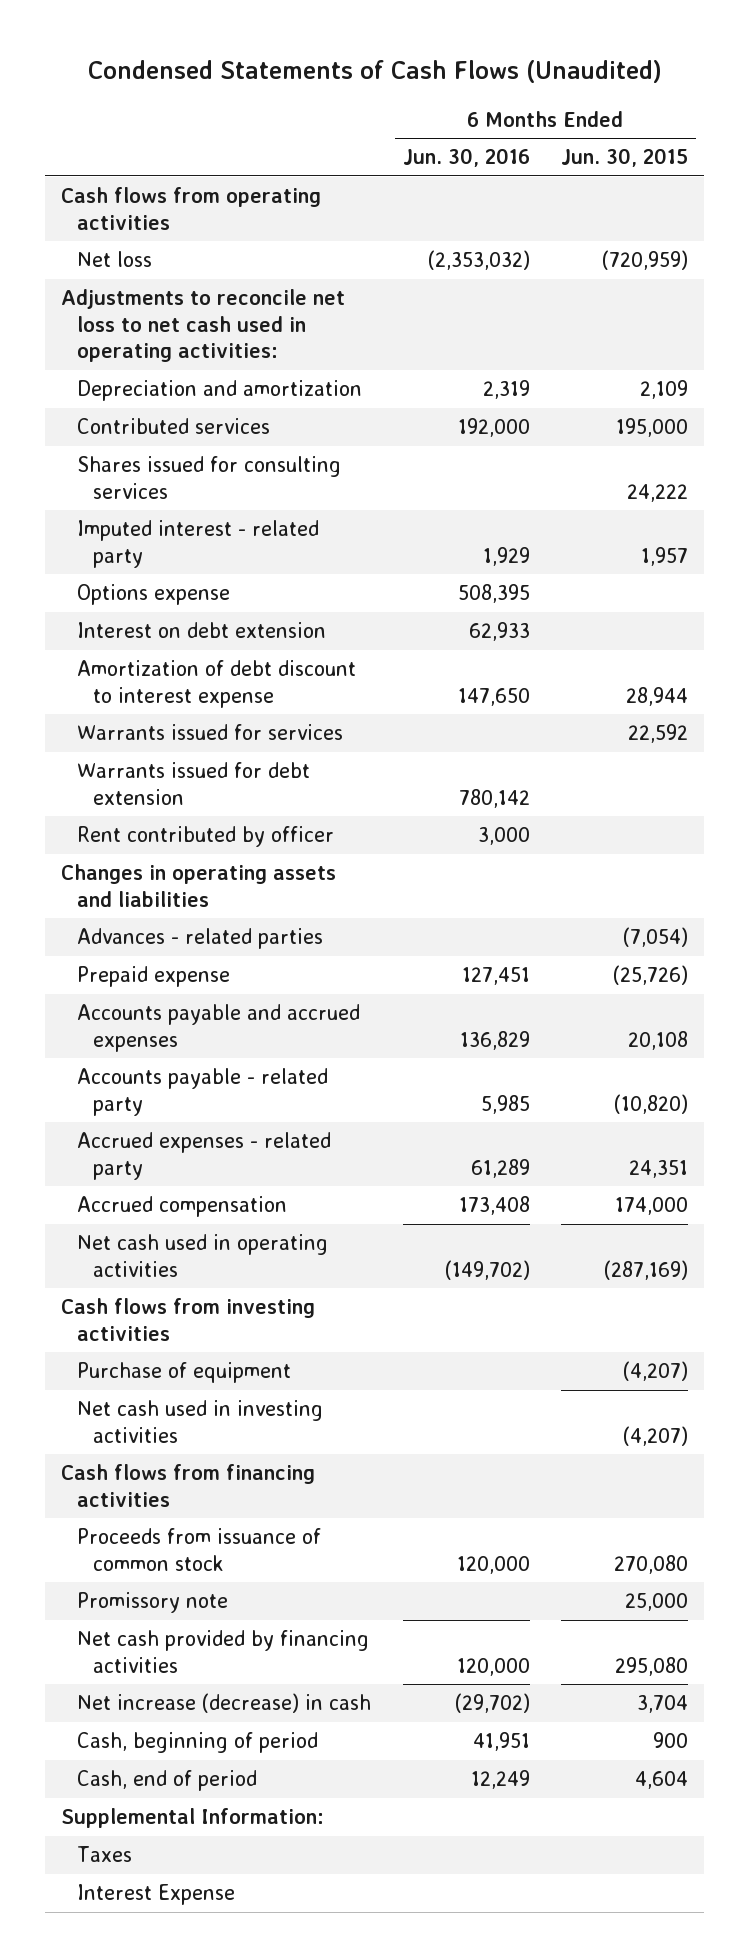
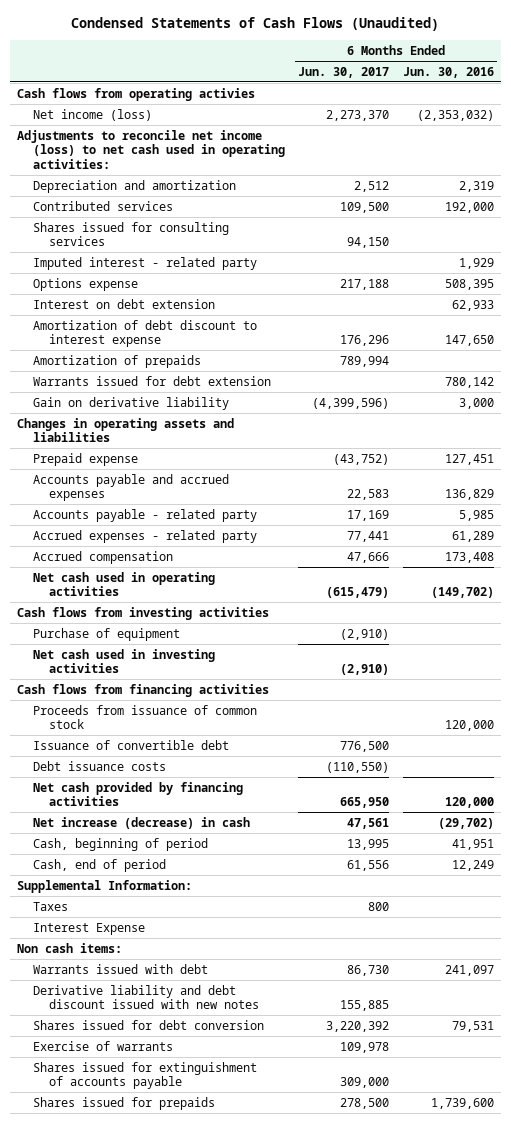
[561,148,689,168] Jun. 30, 2015 -> none
none -> [298,66,390,78] Jun. 30, 2017
[61,187,322,230] Cash flows from operating activities -> [16,87,255,101] Cash flows from operating activies
[77,251,153,268] Net loss -> [32,108,152,121] Net income (loss)
[61,289,346,363] Adjustments to reconcile net loss to net cash used in operating activities: -> [16,129,285,169] Adjustments to reconcile net income (loss) to net cash used in operating activities:
[77,724,344,741] Warrants issued for services -> none
none -> [32,354,201,368] Amortization of prepaids
[77,826,335,848] Rent contributed by officer -> none
none -> [32,396,229,410] Gain on derivative liability
[77,928,324,950] Advances - related parties -> none
[77,1592,229,1614] Promissory note -> none
none -> [32,739,229,750] Issuance of convertible debt
none -> [32,760,166,771] Debt issuance costs
none -> [16,942,122,953] Non cash items:
none -> [32,963,208,974] Warrants issued with debt
none -> [32,984,259,1010] Derivative liability and debt discount issued with new notes
none -> [32,1019,264,1030] Shares issued for debt conversion
none -> [32,1040,173,1051] Exercise of warrants
none -> [32,1061,257,1090] Shares issued for extinguishment of accounts payable
none -> [32,1096,215,1110] Shares issued for prepaids

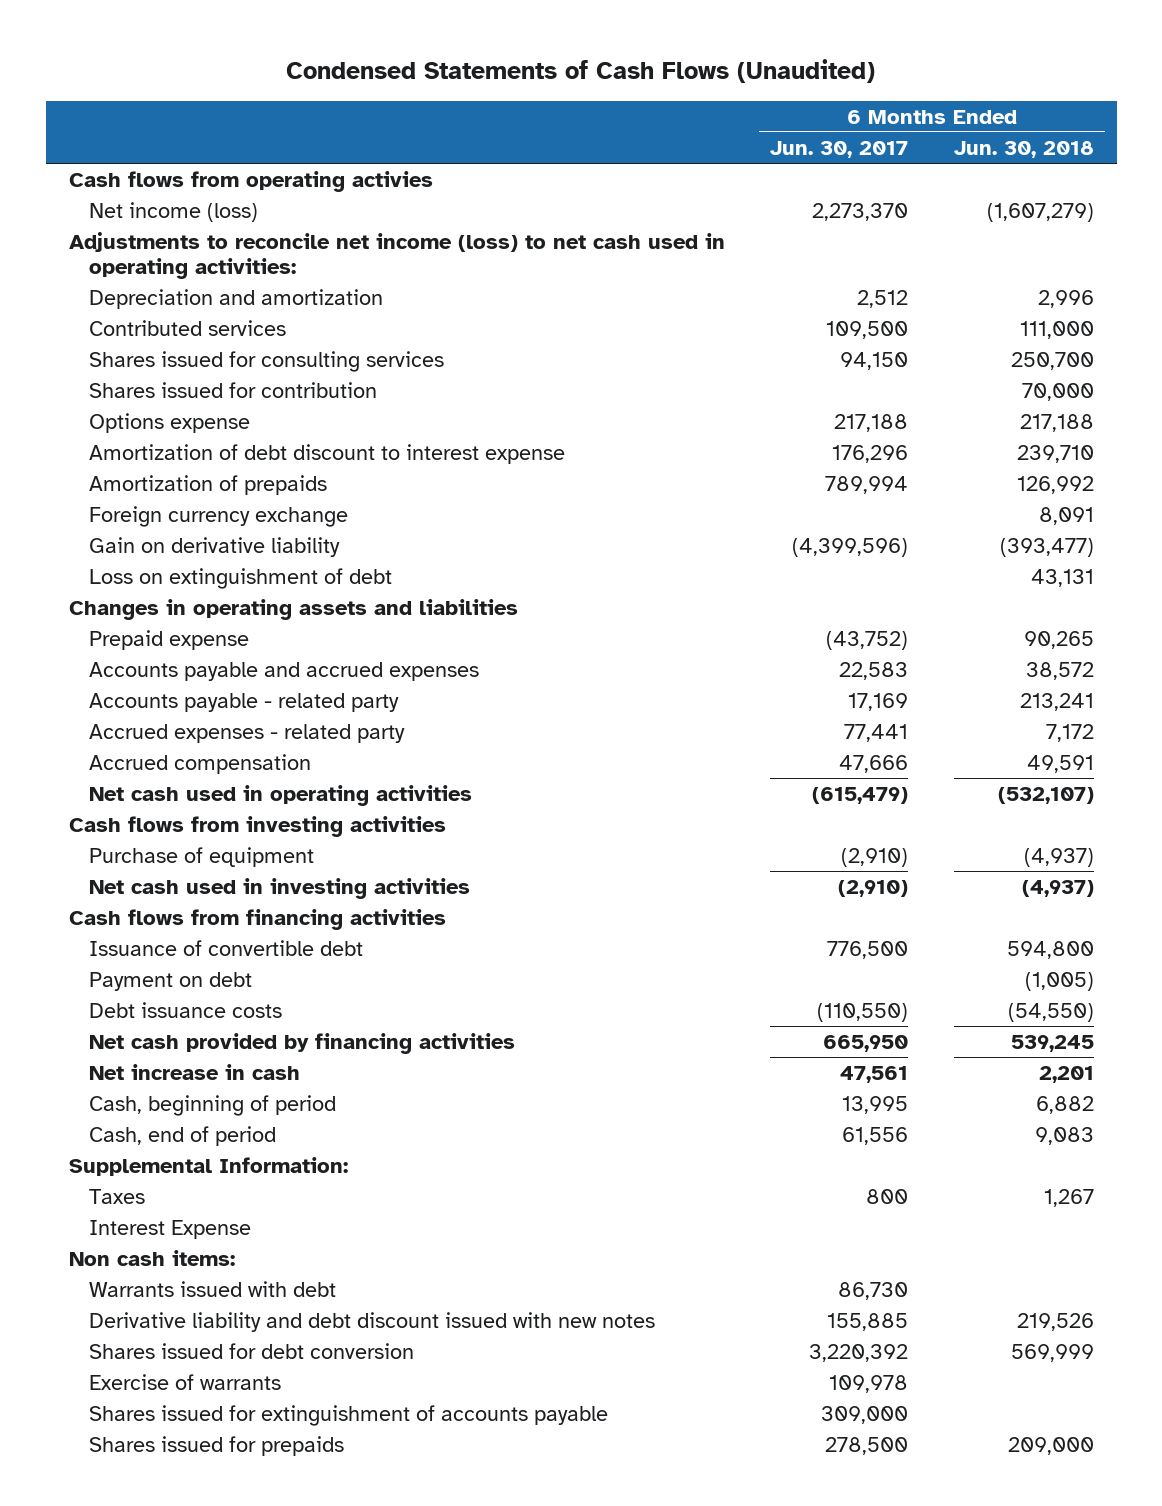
[402,66,494,78] Jun. 30, 2016 -> none
none -> [953,140,1094,158] Jun. 30, 2018
[32,256,257,270] Imputed interest - related party -> none
none -> [88,381,377,398] Shares issued for contribution
[32,298,215,309] Interest on debt extension -> none
[32,375,271,386] Warrants issued for debt extension -> none
none -> [88,505,348,527] Foreign currency exchange
none -> [88,567,392,589] Loss on extinguishment of debt
[32,704,257,730] Proceeds from issuance of common stock -> none
none -> [88,971,252,991] Payment on debt
[32,816,250,829] Net increase (decrease) in cash -> [88,1063,300,1080] Net increase in cash

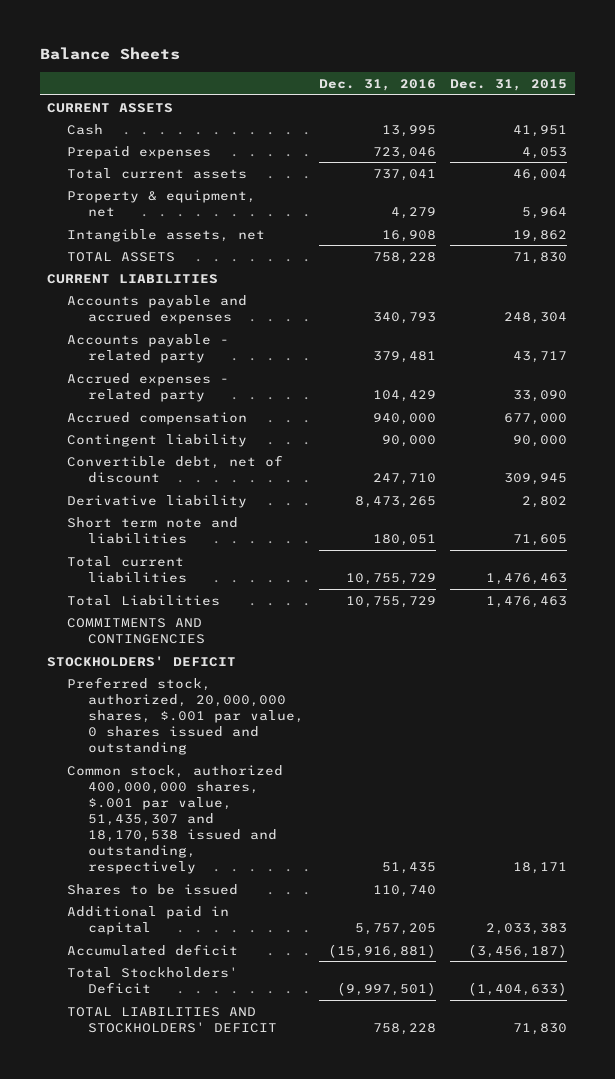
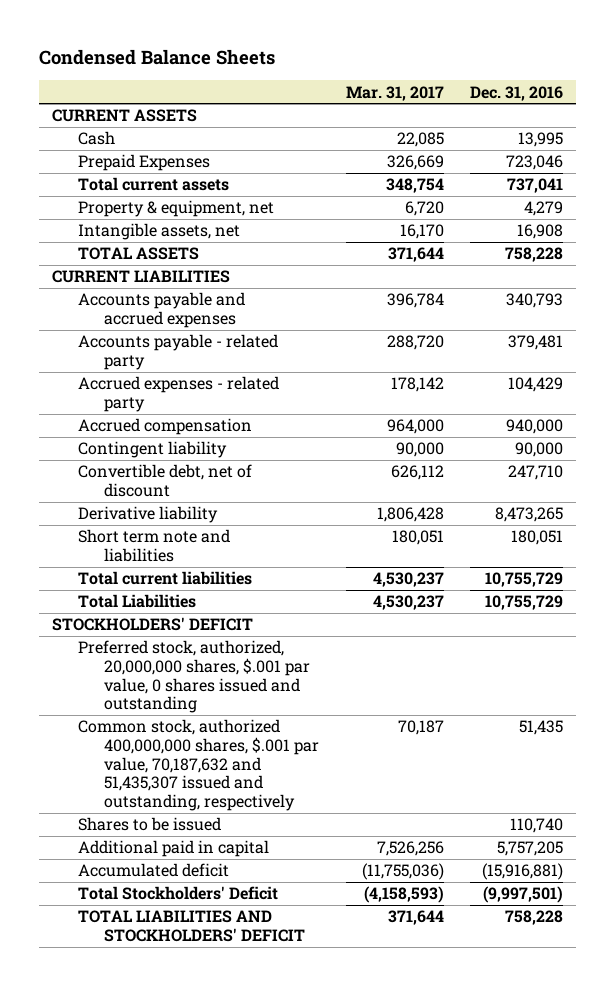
[39,47,180,61] Balance Sheets -> [39,49,276,66] Condensed Balance Sheets
[450,78,568,91] Dec. 31, 2015 -> none
none -> [345,85,444,101] Mar. 31, 2017
[67,145,212,159] Prepaid expenses -> [78,154,211,172] Prepaid Expenses
[67,617,205,644] COMMITMENTS AND CONTINGENCIES -> none
[67,764,284,875] Common stock, authorized 400,000,000 shares, $.001 par value, 51,435,307 and 18,170,538 issued and outstanding, respectively -> [78,719,320,812] Common stock, authorized 400,000,000 shares, $.001 par value, 70,187,632 and 51,435,307 issued and outstanding, respectively

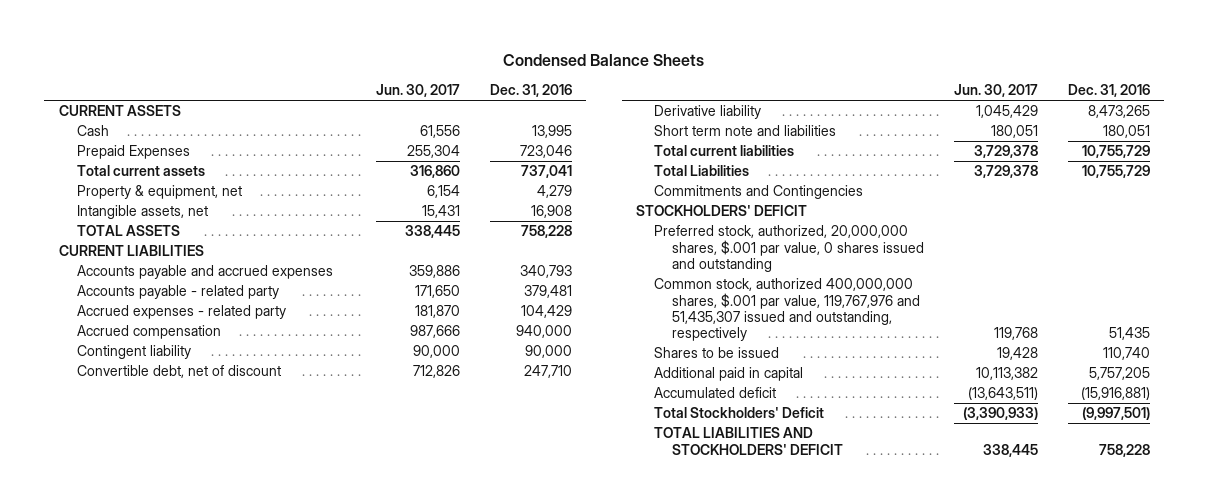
[345,85,444,101] Mar. 31, 2017 -> none
none -> [376,83,461,97] Jun. 30, 2017
none -> [654,185,864,200] Commitments and Contingencies
[78,719,320,812] Common stock, authorized 400,000,000 shares, $.001 par value, 70,187,632 and 51,435,307 issued and outstanding, respectively -> [654,278,921,342] Common stock, authorized 400,000,000 shares, $.001 par value, 119,767,976 and 51,435,307 issued and outstanding, respectively

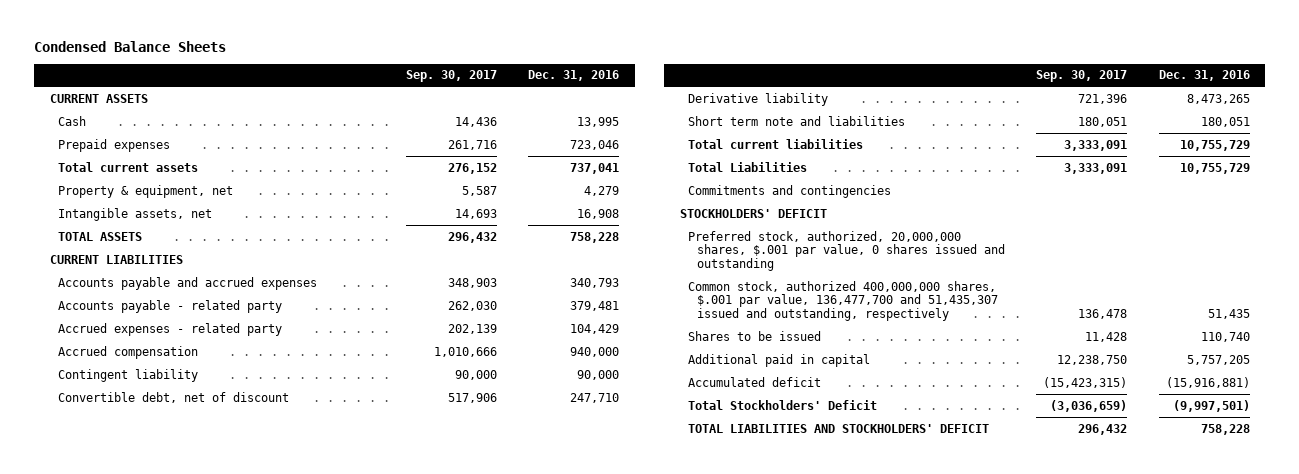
[376,83,461,97] Jun. 30, 2017 -> none
none -> [406,70,498,83] Sep. 30, 2017
[76,145,190,160] Prepaid Expenses -> [58,138,171,152] Prepaid expenses
[654,185,864,200] Commitments and Contingencies -> [688,184,892,198] Commitments and contingencies
[654,278,921,342] Common stock, authorized 400,000,000 shares, $.001 par value, 119,767,976 and 51,435,307 issued and outstanding, respectively -> [688,280,998,322] Common stock, authorized 400,000,000 shares, $.001 par value, 136,477,700 and 51,435,307 issued and outstanding, respectively

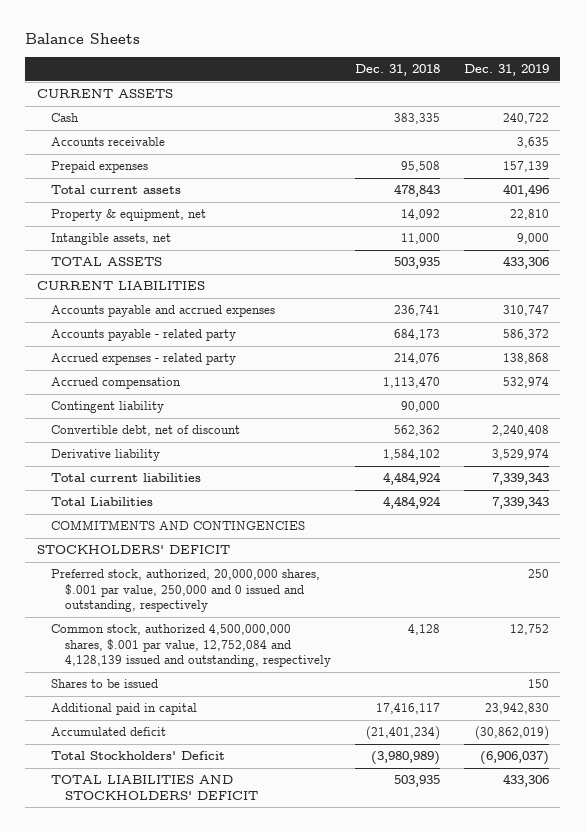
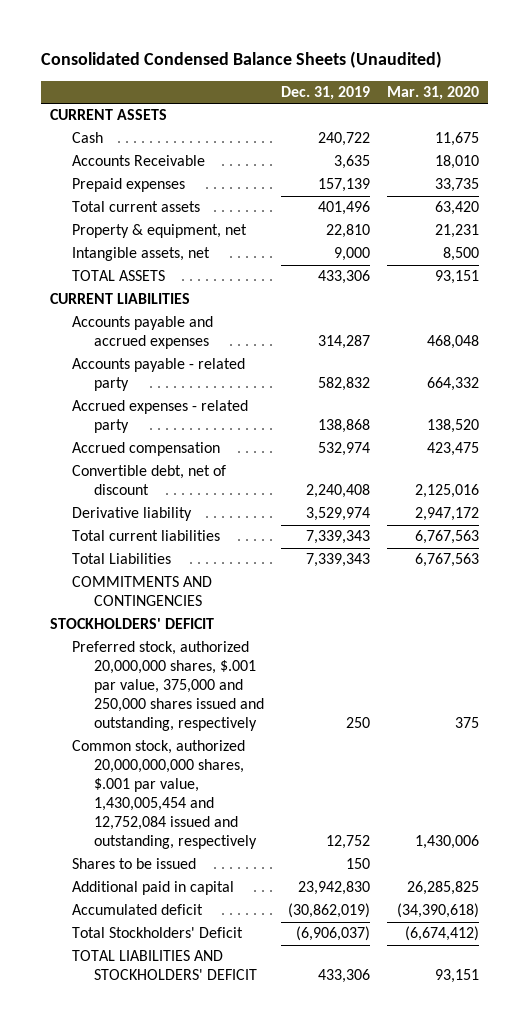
[25,33,141,45] Balance Sheets -> [41,51,443,69] Consolidated Condensed Balance Sheets (Unaudited)
[354,63,440,76] Dec. 31, 2018 -> none
none -> [387,86,480,101] Mar. 31, 2020
[50,137,165,147] Accounts receivable -> [71,155,205,167] Accounts Receivable
[502,305,549,317] 310,747 -> [318,335,371,350] 314,287
[502,329,549,341] 586,372 -> [318,377,371,392] 582,832
[50,401,164,414] Contingent liability -> none
[50,569,320,613] Preferred stock, authorized, 20,000,000 shares, $.001 par value, 250,000 and 0 issued and outstanding, respectively -> [71,641,265,732] Preferred stock, authorized 20,000,000 shares, $.001 par value, 375,000 and 250,000 shares issued and outstanding, respectively
[50,624,331,668] Common stock, authorized 4,500,000,000 shares, $.001 par value, 12,752,084 and 4,128,139 issued and outstanding, respectively -> [71,740,258,850] Common stock, authorized 20,000,000,000 shares, $.001 par value, 1,430,005,454 and 12,752,084 issued and outstanding, respectively

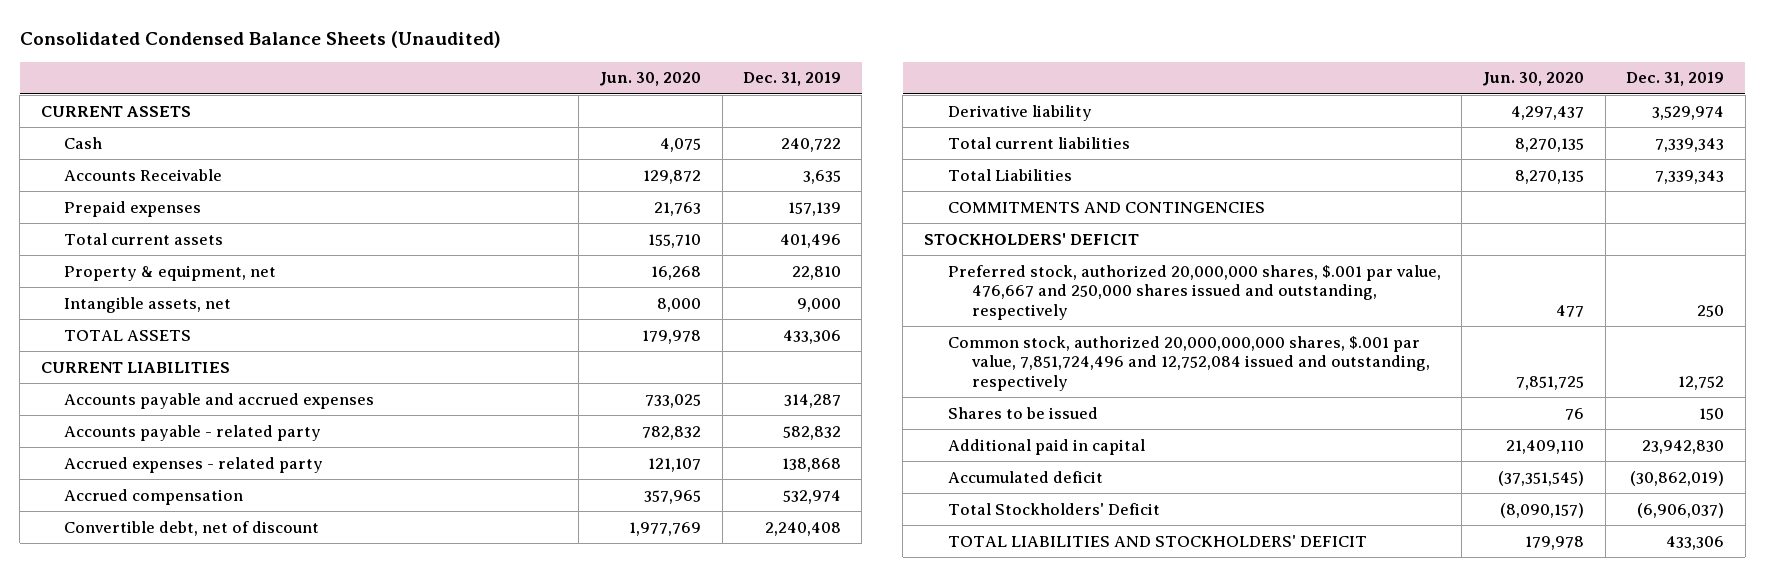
[387,86,480,101] Mar. 31, 2020 -> none
none -> [599,72,702,87] Jun. 30, 2020
[71,641,265,732] Preferred stock, authorized 20,000,000 shares, $.001 par value, 375,000 and 250,000 shares issued and outstanding, respectively -> [947,264,1441,320] Preferred stock, authorized 20,000,000 shares, $.001 par value, 476,667 and 250,000 shares issued and outstanding, respectively
[71,740,258,850] Common stock, authorized 20,000,000,000 shares, $.001 par value, 1,430,005,454 and 12,752,084 issued and outstanding, respectively -> [947,335,1430,391] Common stock, authorized 20,000,000,000 shares, $.001 par value, 7,851,724,496 and 12,752,084 issued and outstanding, respectively

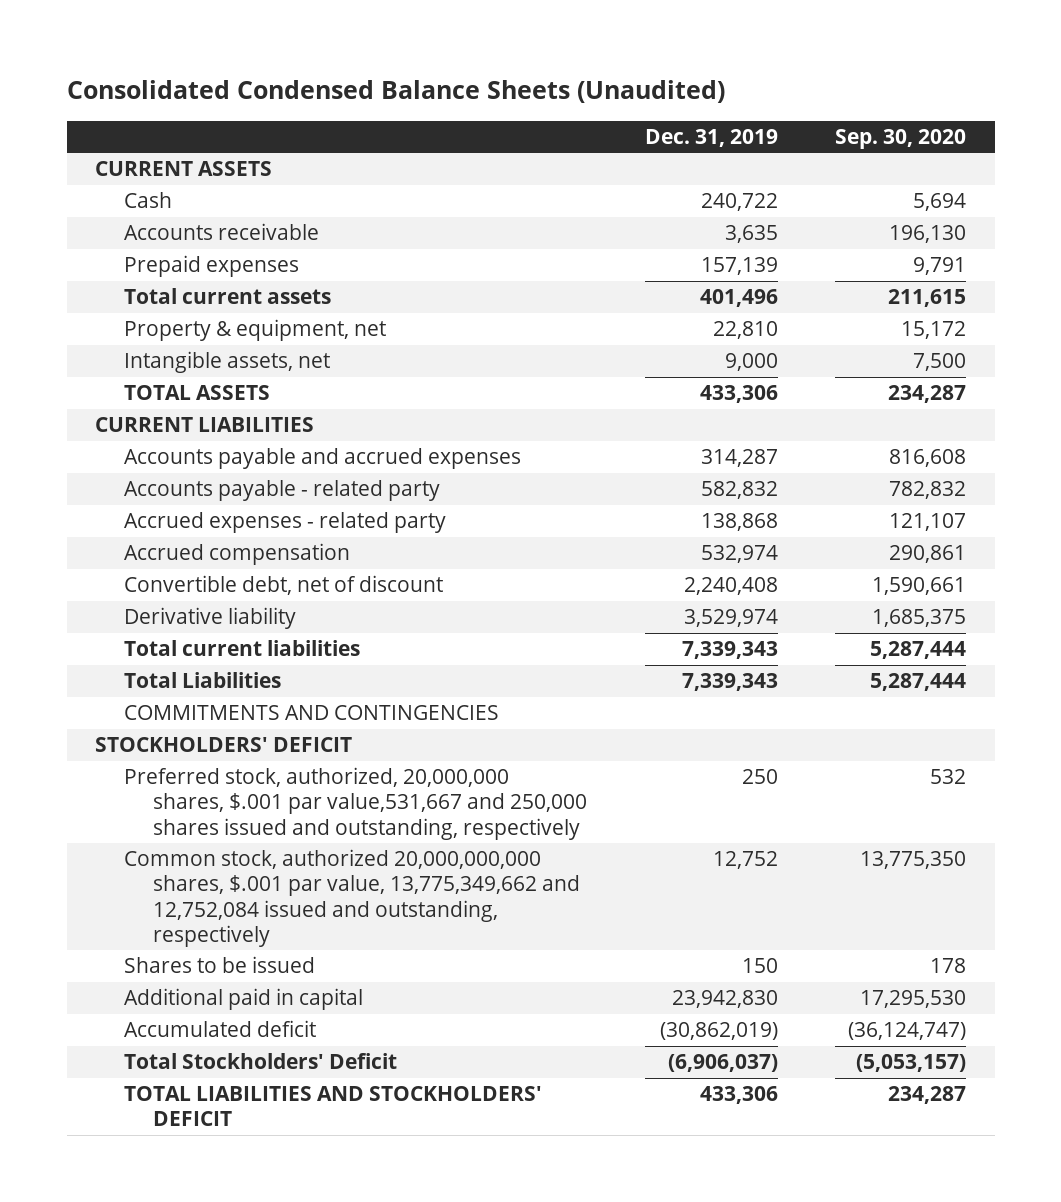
[599,72,702,87] Jun. 30, 2020 -> none
none -> [835,128,967,149] Sep. 30, 2020
[64,168,223,181] Accounts Receivable -> [124,223,320,241] Accounts receivable
[947,264,1441,320] Preferred stock, authorized 20,000,000 shares, $.001 par value, 476,667 and 250,000 shares issued and outstanding, respectively -> [124,767,588,840] Preferred stock, authorized, 20,000,000 shares, $.001 par value,531,667 and 250,000 shares issued and outstanding, respectively
[947,335,1430,391] Common stock, authorized 20,000,000,000 shares, $.001 par value, 7,851,724,496 and 12,752,084 issued and outstanding, respectively -> [124,849,581,947] Common stock, authorized 20,000,000,000 shares, $.001 par value, 13,775,349,662 and 12,752,084 issued and outstanding, respectively

